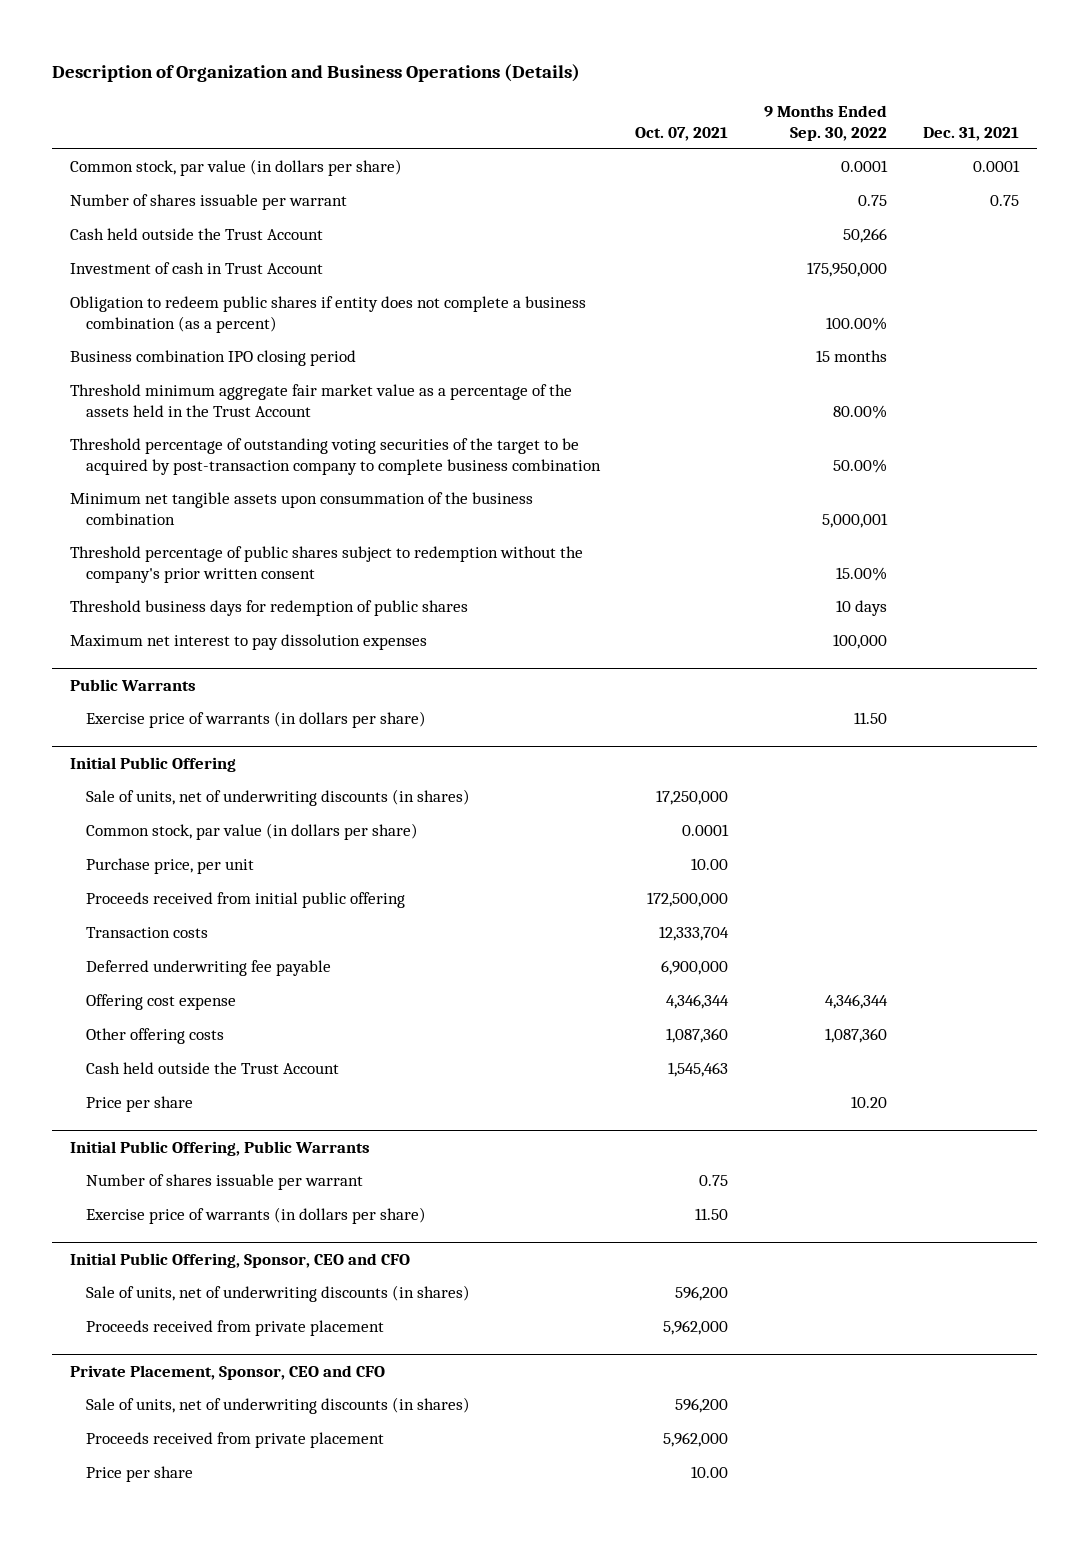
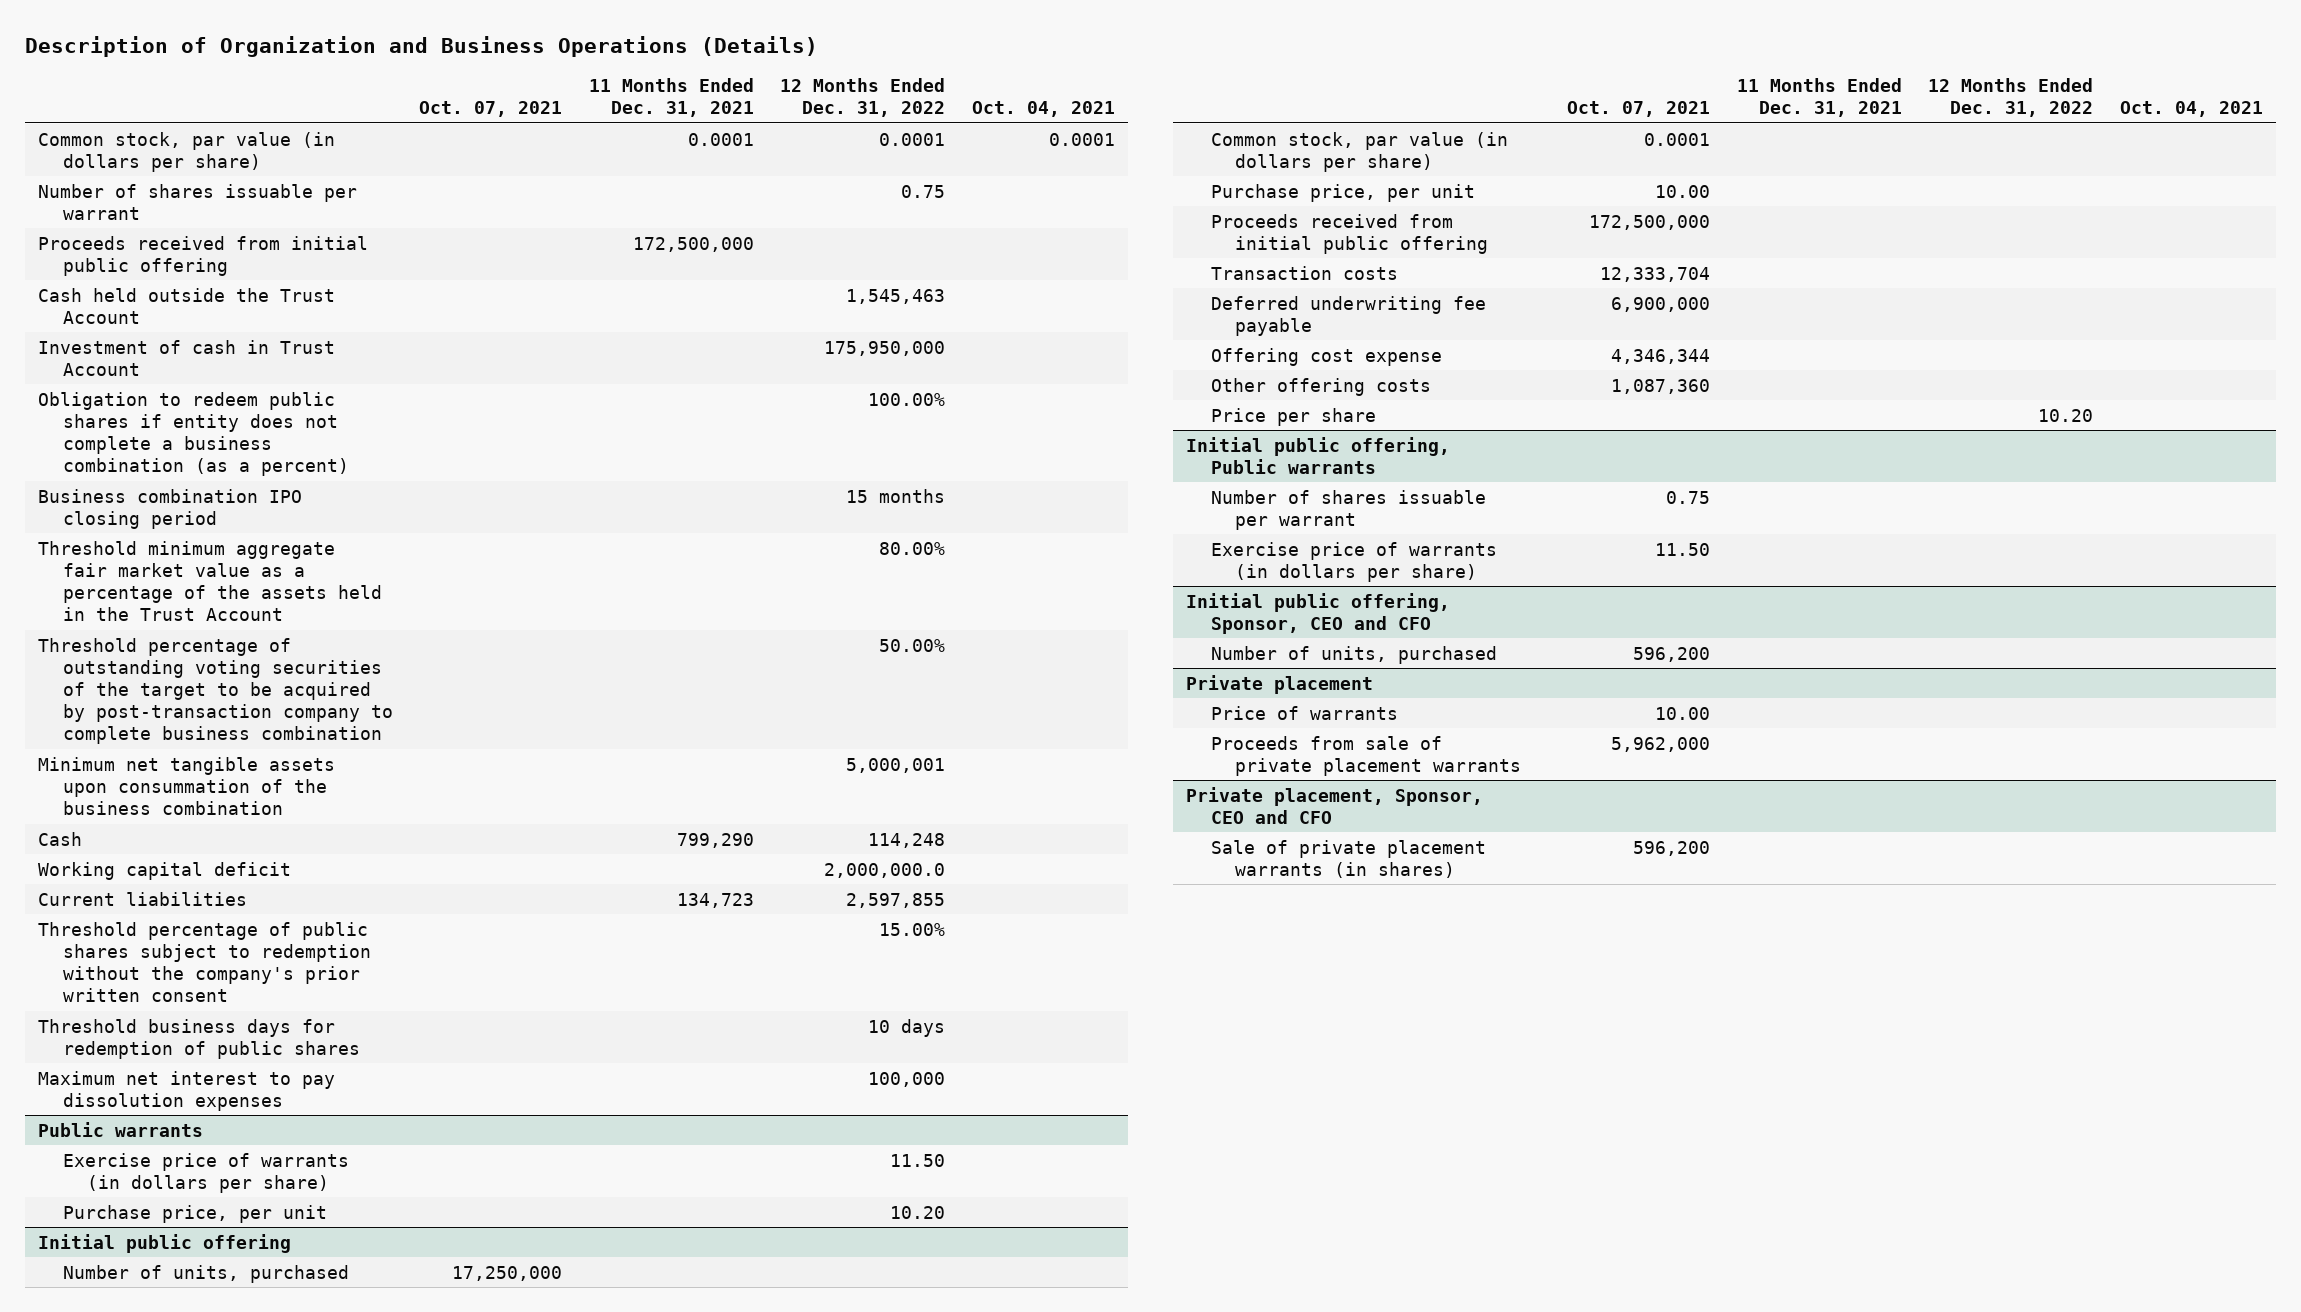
[764,104,888,141] 9 Months Ended Sep. 30, 2022 -> none
[923,126,1020,141] Dec. 31, 2021 -> none
none -> [588,78,754,118] 11 Months Ended Dec. 31, 2021
none -> [780,78,946,118] 12 Months Ended Dec. 31, 2022
none -> [971,101,1115,118] Oct. 04, 2021
none -> [38,235,369,276] Proceeds received from initial public offering
none -> [38,831,83,846] Cash
none -> [38,861,292,880] Working capital deficit
none -> [38,891,248,906] Current liabilities
[70,678,197,691] Public Warrants -> [38,1121,204,1137] Public warrants
none -> [62,1204,327,1223] Purchase price, per unit
[70,756,237,772] Initial Public Offering -> [38,1233,292,1253] Initial public offering
[85,789,470,807] Sale of units, net of underwriting discounts (in shares) -> [62,1264,349,1283] Number of units, purchased
[85,1062,339,1075] Cash held outside the Trust Account -> none
[70,1140,371,1156] Initial Public Offering, Public Warrants -> [1186,436,1451,474] Initial public offering, Public warrants
[85,1320,384,1337] Proceeds received from private placement -> none
[85,1432,384,1449] Proceeds received from private placement -> none
[85,1466,193,1483] Price per share -> none
[70,1252,411,1268] Initial Public Offering, Sponsor, CEO and CFO -> [1186,592,1451,634] Initial public offering, Sponsor, CEO and CFO
[85,1285,470,1303] Sale of units, net of underwriting discounts (in shares) -> [1210,645,1497,664] Number of units, purchased
none -> [1186,674,1374,694] Private placement
none -> [1210,705,1398,720] Price of warrants
none -> [1210,735,1521,776] Proceeds from sale of private placement warrants
[70,1364,386,1380] Private Placement, Sponsor, CEO and CFO -> [1186,786,1484,824] Private placement, Sponsor, CEO and CFO
[85,1397,470,1415] Sale of units, net of underwriting discounts (in shares) -> [1210,839,1486,878] Sale of private placement warrants (in shares)

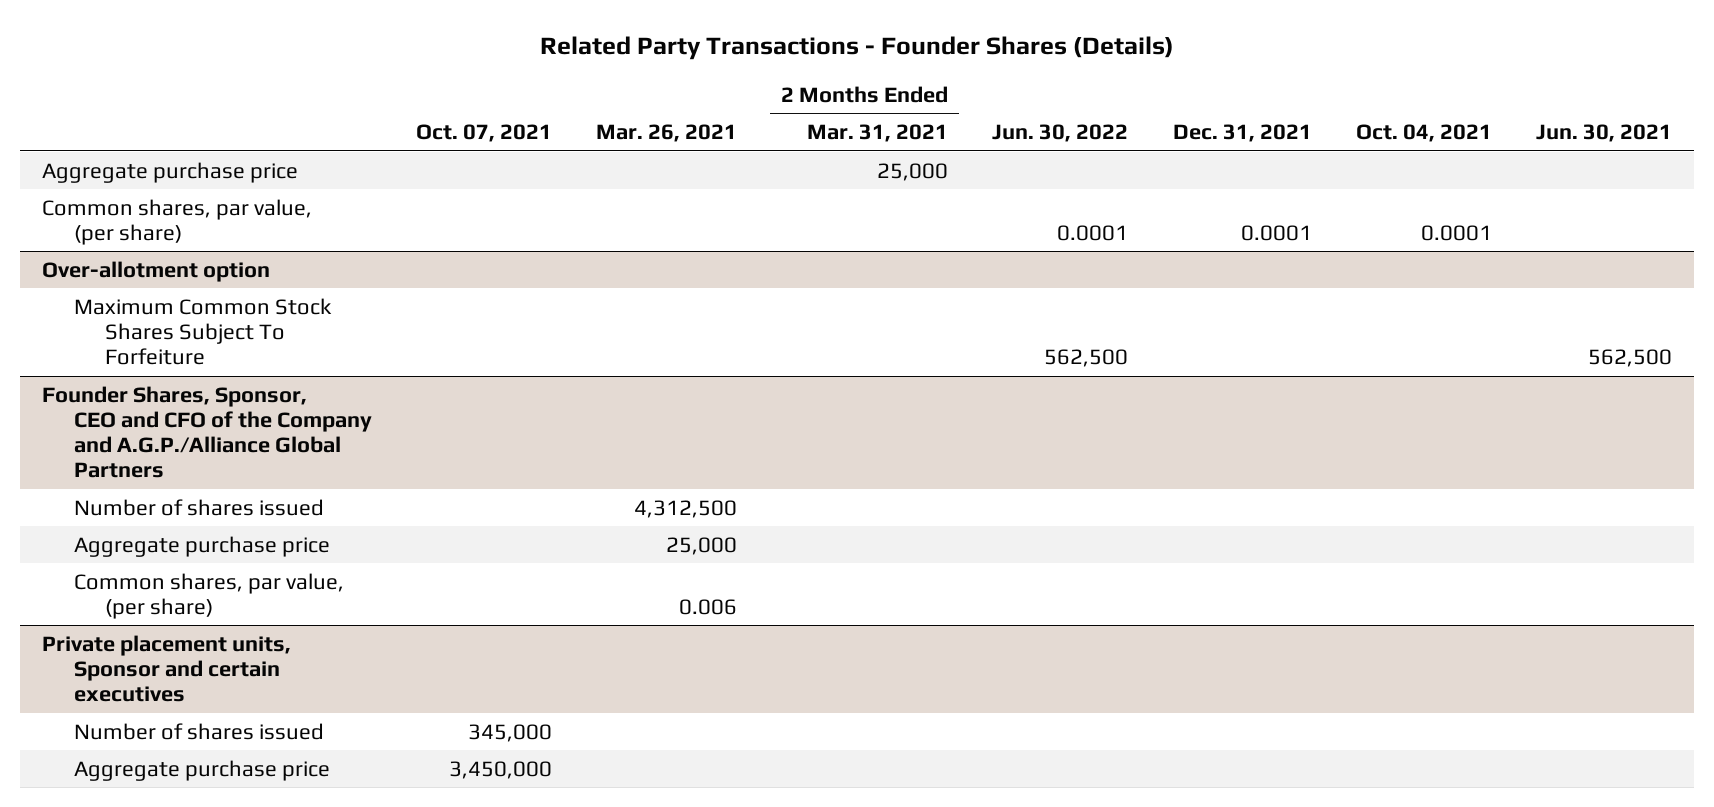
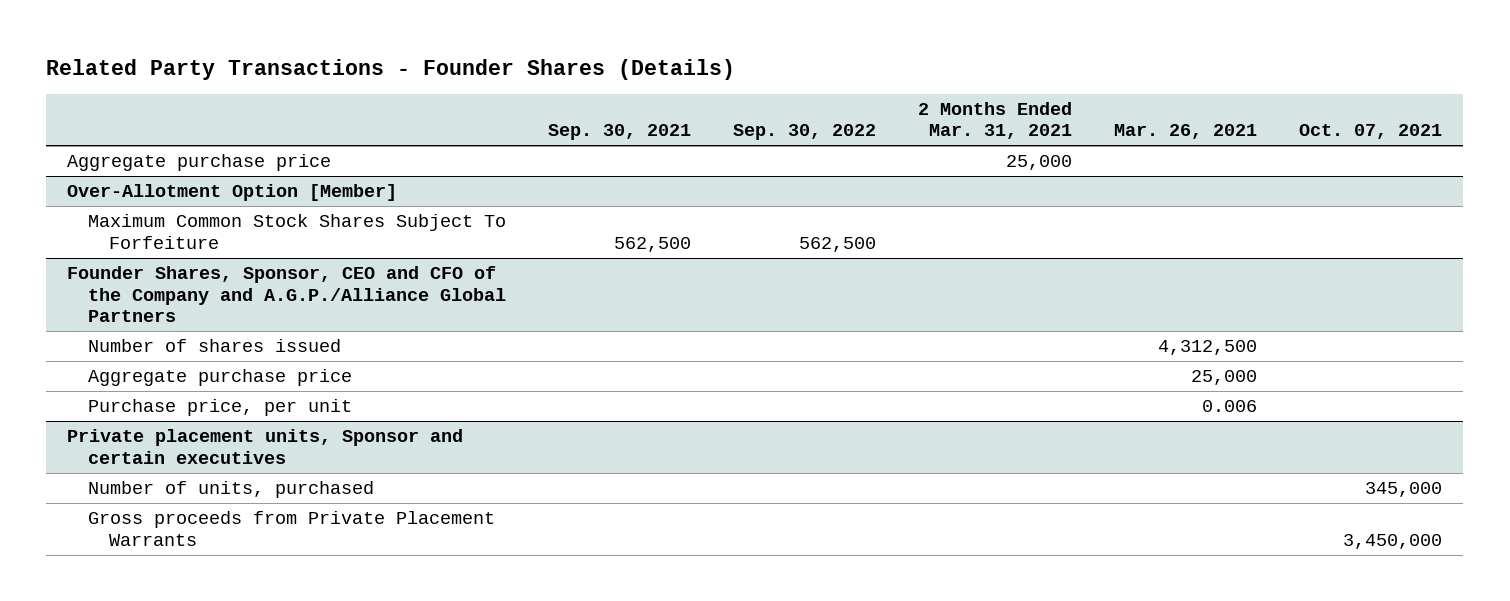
[992,124,1129,143] Jun. 30, 2022 -> none
[1172,124,1312,143] Dec. 31, 2021 -> none
[1355,124,1492,143] Oct. 04, 2021 -> none
[1535,124,1672,143] Jun. 30, 2021 -> none
none -> [548,124,692,141] Sep. 30, 2021
none -> [733,124,877,141] Sep. 30, 2022
[42,198,313,245] Common shares, par value, (per share) -> none
[42,260,271,282] Over-allotment option -> [67,184,398,202] Over-Allotment Option [Member]
[73,572,344,619] Common shares, par value, (per share) -> none
none -> [88,399,353,417] Purchase price, per unit
[73,722,324,740] Number of shares issued -> [88,481,375,499] Number of units, purchased
[73,759,330,781] Aggregate purchase price -> [88,511,496,546] Gross proceeds from Private Placement Warrants

